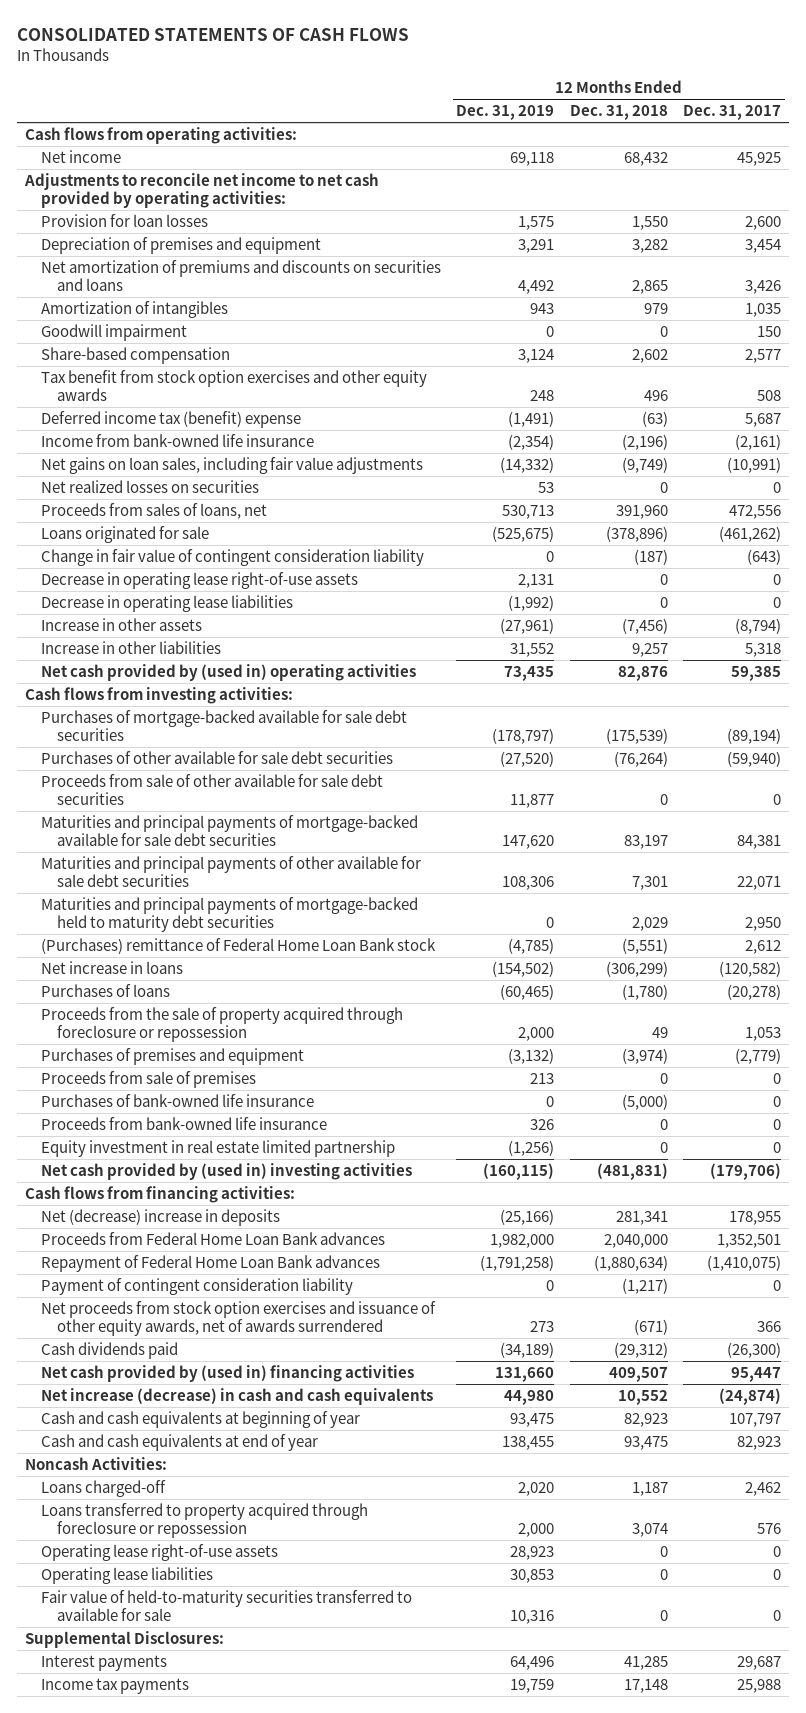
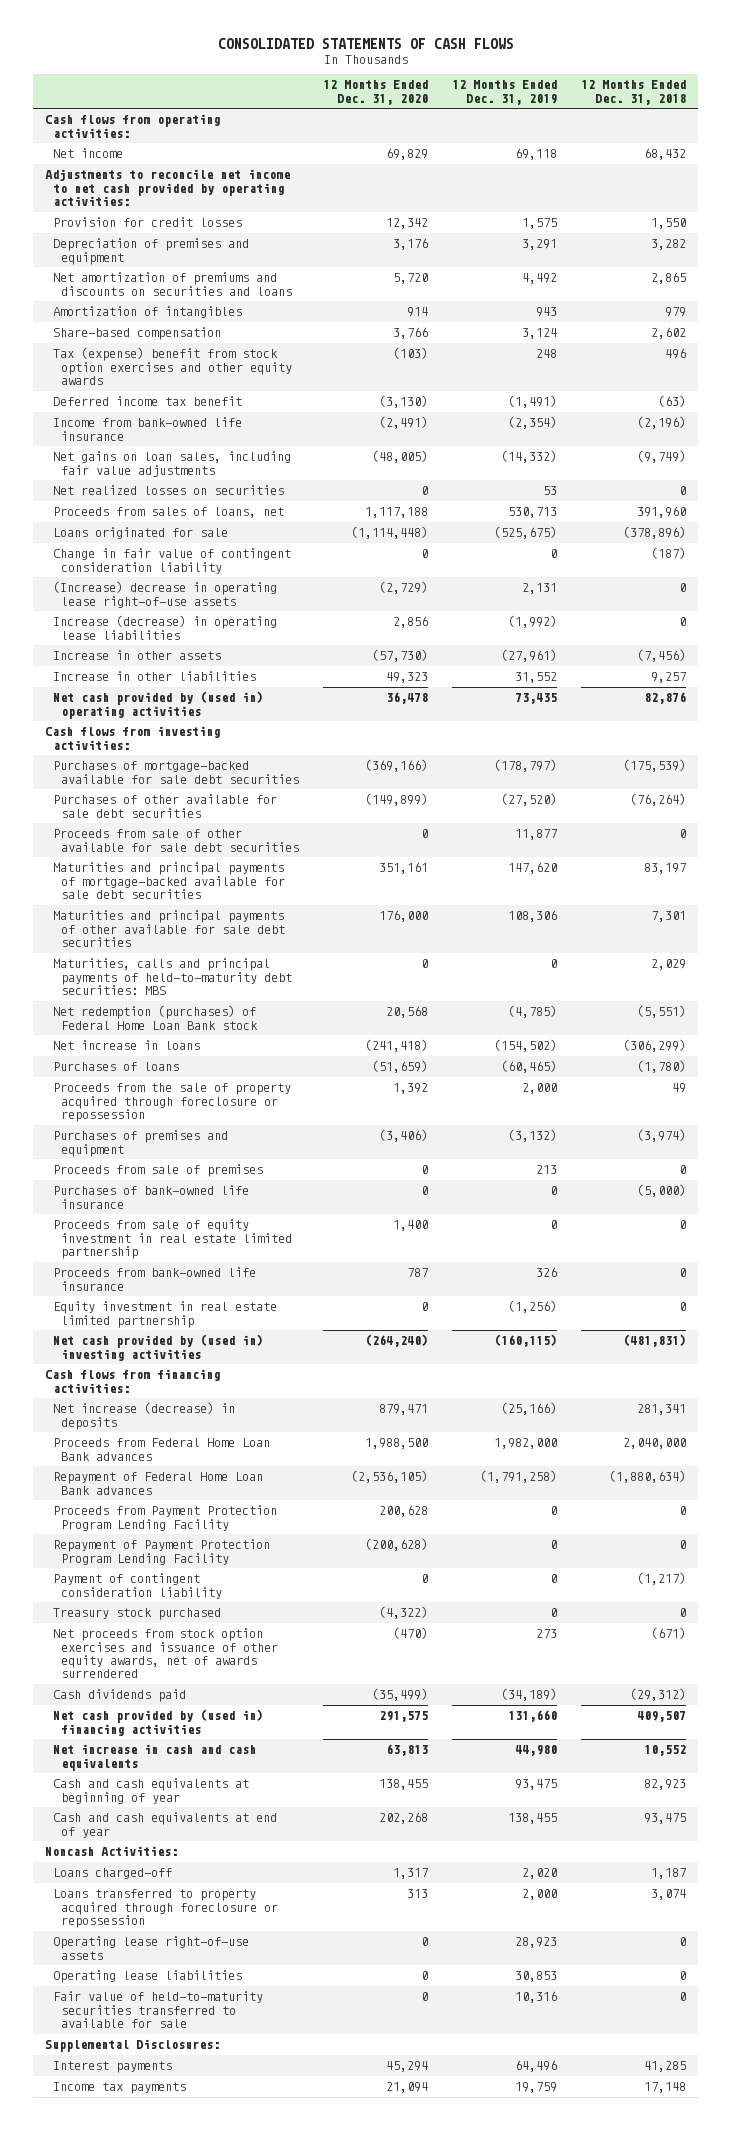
[682,105,781,121] Dec. 31, 2017 -> none
none -> [322,80,428,105] 12 Months Ended Dec. 31, 2020
[41,214,209,228] Provision for loan losses -> [52,217,242,228] Provision for credit losses
[41,324,188,342] Goodwill impairment -> none
[41,370,428,401] Tax benefit from stock option exercises and other equity awards -> [52,347,292,385] Tax (expense) benefit from stock option exercises and other equity awards
[41,411,302,429] Deferred income tax (benefit) expense -> [52,396,242,407] Deferred income tax benefit
[41,572,359,590] Decrease in operating lease right-of-use assets -> [52,581,277,608] (Increase) decrease in operating lease right-of-use assets
[41,595,294,613] Decrease in operating lease liabilities -> [52,615,277,640] Increase (decrease) in operating lease liabilities
[41,897,419,932] Maturities and principal payments of mortgage-backed held to maturity debt securities -> [52,958,292,995] Maturities, calls and principal payments of held-to-maturity debt securities: MBS
[41,938,437,955] (Purchases) remittance of Federal Home Loan Bank stock -> [52,1005,258,1030] Net redemption (purchases) of Federal Home Loan Bank stock
none -> [52,1219,292,1259] Proceeds from sale of equity investment in real estate limited partnership
[41,1209,281,1227] Net (decrease) increase in deposits -> [52,1402,235,1430] Net increase (decrease) in deposits
none -> [52,1505,277,1531] Proceeds from Payment Protection Program Lending Facility
none -> [52,1539,270,1565] Repayment of Payment Protection Program Lending Facility
none -> [52,1608,221,1621] Treasury stock purchased
[41,1388,434,1406] Net increase (decrease) in cash and cash equivalents -> [52,1744,256,1771] Net increase in cash and cash equivalents

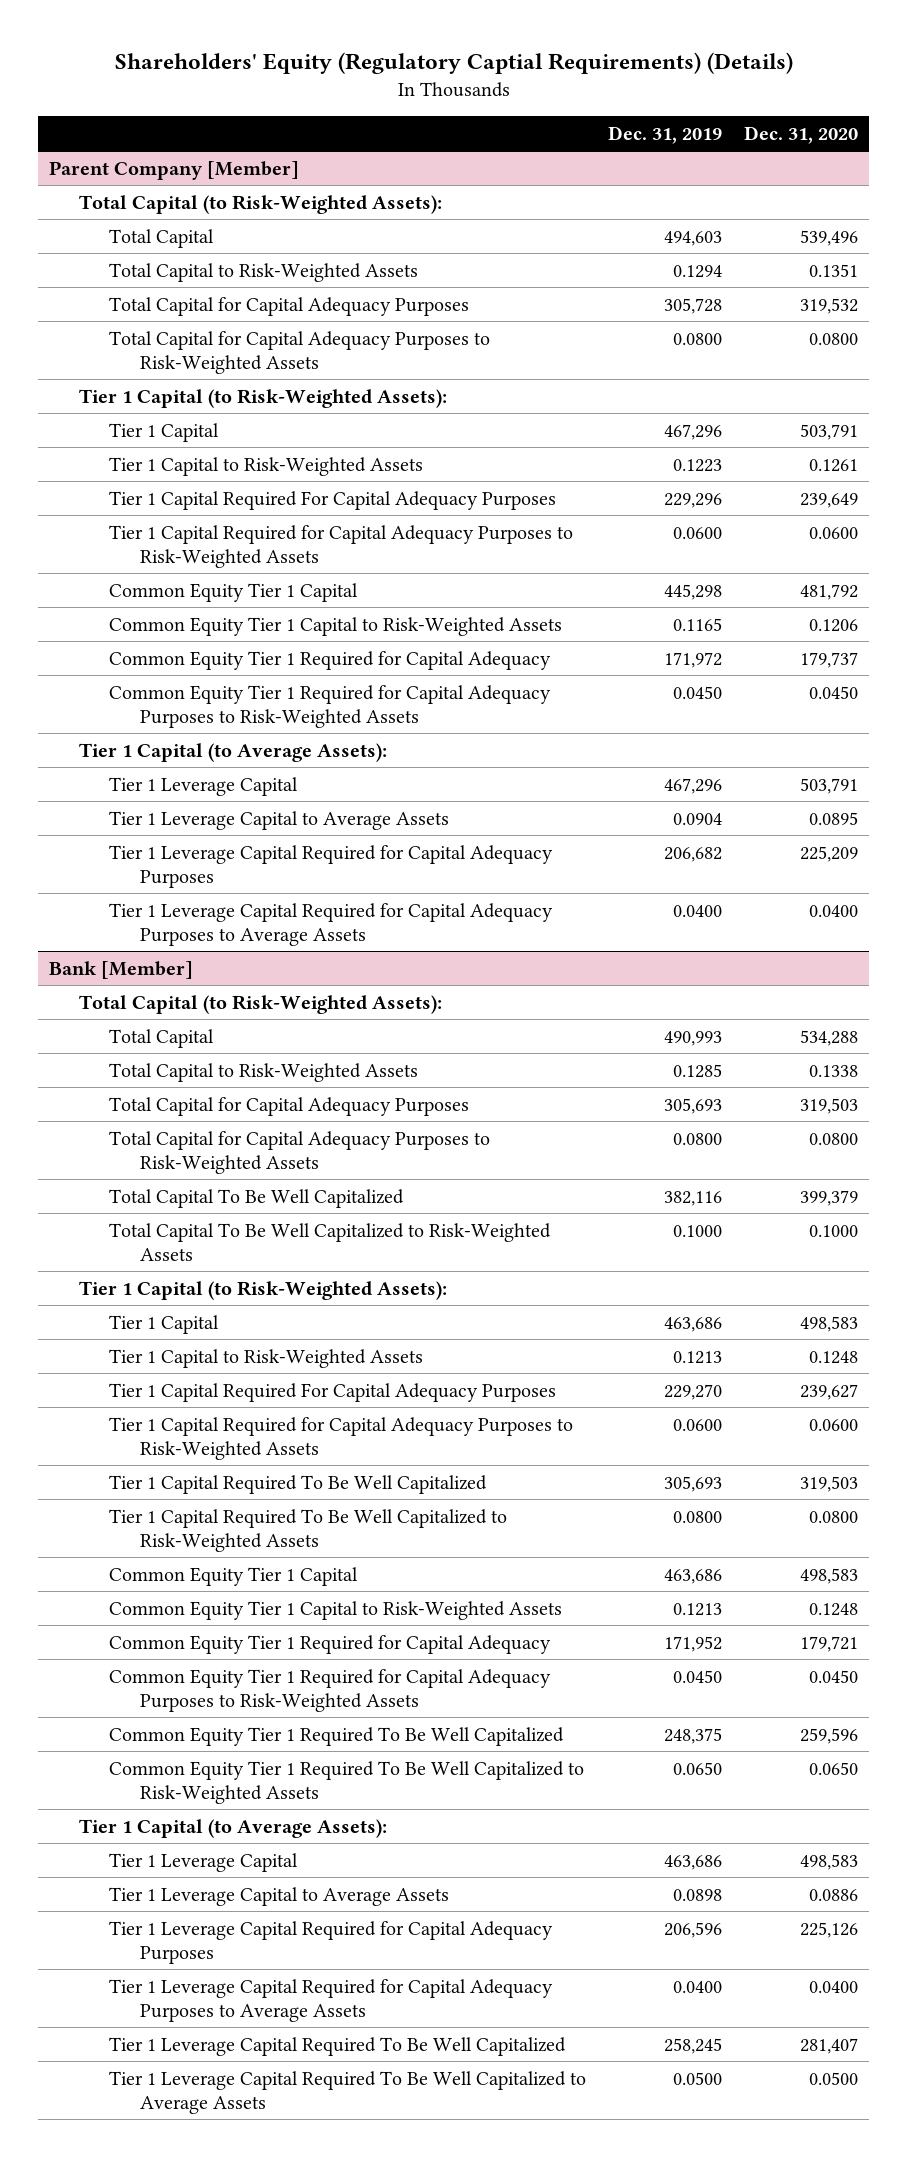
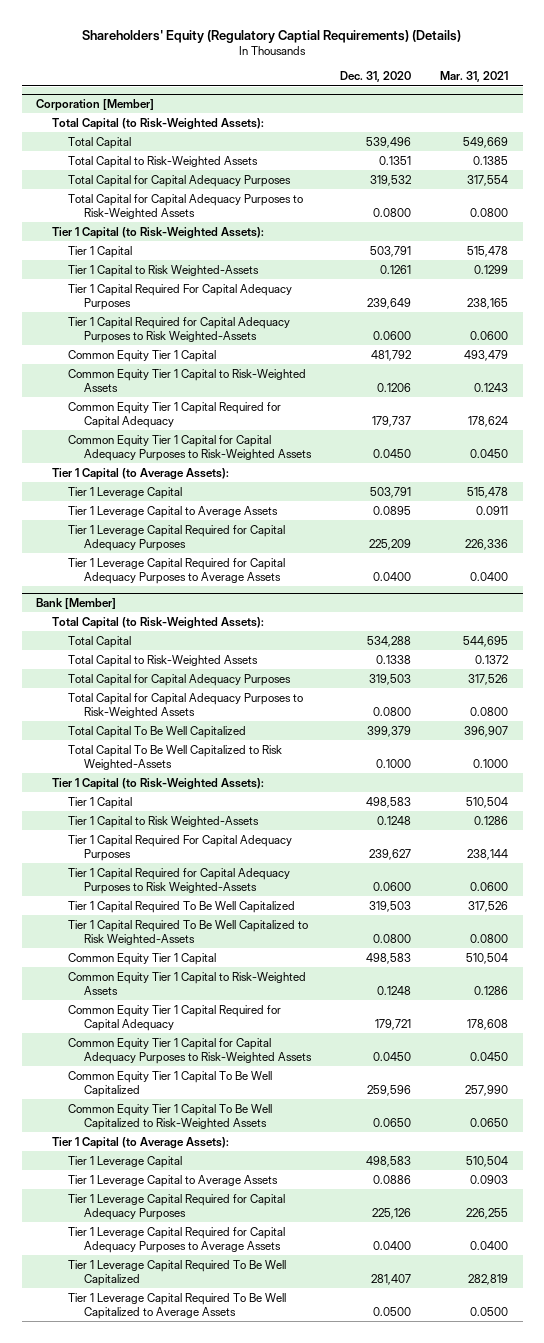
[608,125,723,144] Dec. 31, 2019 -> none
none -> [439,71,508,83] Mar. 31, 2021
[48,160,299,180] Parent Company [Member] -> [36,98,155,111] Corporation [Member]
[109,456,424,476] Tier 1 Capital to Risk-Weighted Assets -> [67,264,259,277] Tier 1 Capital to Risk Weighted-Assets
[109,524,574,568] Tier 1 Capital Required for Capital Adequacy Purposes to Risk-Weighted Assets -> [67,316,290,343] Tier 1 Capital Required for Capital Adequacy Purposes to Risk Weighted-Assets
[109,650,552,670] Common Equity Tier 1 Required for Capital Adequacy -> [67,401,281,428] Common Equity Tier 1 Capital Required for Capital Adequacy
[109,684,552,728] Common Equity Tier 1 Required for Capital Adequacy Purposes to Risk-Weighted Assets -> [67,434,312,461] Common Equity Tier 1 Capital for Capital Adequacy Purposes to Risk-Weighted Assets
[109,1222,552,1261] Total Capital To Be Well Capitalized to Risk-Weighted Assets -> [67,744,282,770] Total Capital To Be Well Capitalized to Risk Weighted-Assets
[109,1348,424,1368] Tier 1 Capital to Risk-Weighted Assets -> [67,815,259,828] Tier 1 Capital to Risk Weighted-Assets
[109,1416,574,1460] Tier 1 Capital Required for Capital Adequacy Purposes to Risk-Weighted Assets -> [67,867,290,894] Tier 1 Capital Required for Capital Adequacy Purposes to Risk Weighted-Assets
[109,1508,508,1552] Tier 1 Capital Required To Be Well Capitalized to Risk-Weighted Assets -> [67,919,308,945] Tier 1 Capital Required To Be Well Capitalized to Risk Weighted-Assets
[109,1634,552,1654] Common Equity Tier 1 Required for Capital Adequacy -> [67,1004,281,1031] Common Equity Tier 1 Capital Required for Capital Adequacy
[109,1668,552,1712] Common Equity Tier 1 Required for Capital Adequacy Purposes to Risk-Weighted Assets -> [67,1037,312,1064] Common Equity Tier 1 Capital for Capital Adequacy Purposes to Risk-Weighted Assets
[109,1726,565,1746] Common Equity Tier 1 Required To Be Well Capitalized -> [67,1070,272,1097] Common Equity Tier 1 Capital To Be Well Capitalized
[109,1760,585,1804] Common Equity Tier 1 Required To Be Well Capitalized to Risk-Weighted Assets -> [67,1103,272,1130] Common Equity Tier 1 Capital To Be Well Capitalized to Risk-Weighted Assets

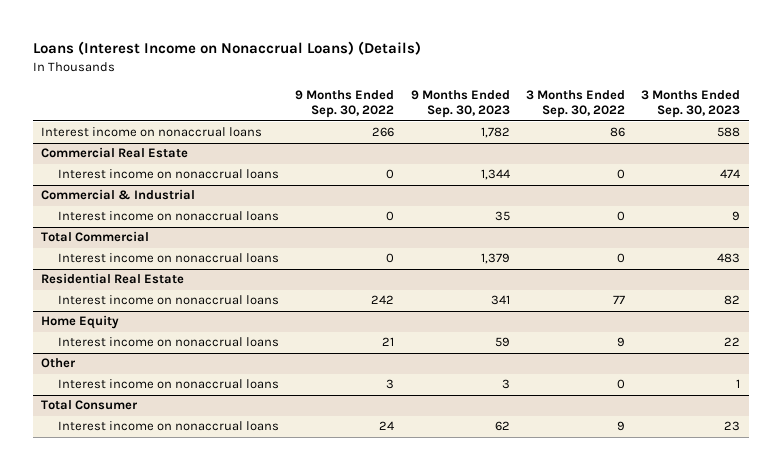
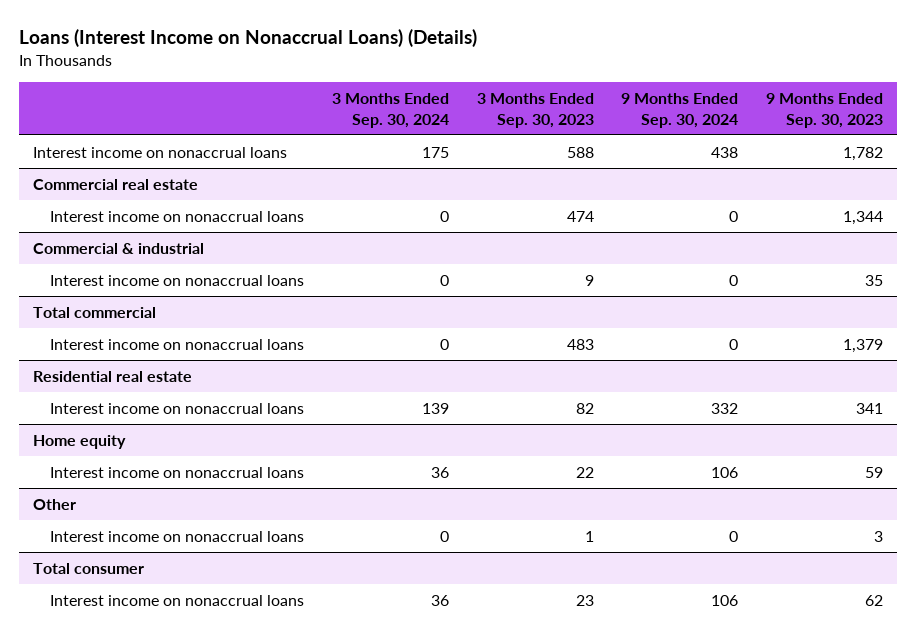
[295,89,395,119] 9 Months Ended Sep. 30, 2022 -> none
[526,89,626,119] 3 Months Ended Sep. 30, 2022 -> none
none -> [331,92,449,128] 3 Months Ended Sep. 30, 2024
none -> [621,92,739,128] 9 Months Ended Sep. 30, 2024
[40,147,188,159] Commercial Real Estate -> [32,178,198,190] Commercial real estate
[40,189,195,201] Commercial & Industrial -> [32,242,204,254] Commercial & industrial
[40,231,149,243] Total Commercial -> [32,306,156,318] Total commercial
[40,273,184,285] Residential Real Estate -> [32,370,192,382] Residential real estate
[40,315,119,330] Home Equity -> [32,434,126,449] Home equity
[40,400,138,411] Total Consumer -> [32,562,144,574] Total consumer

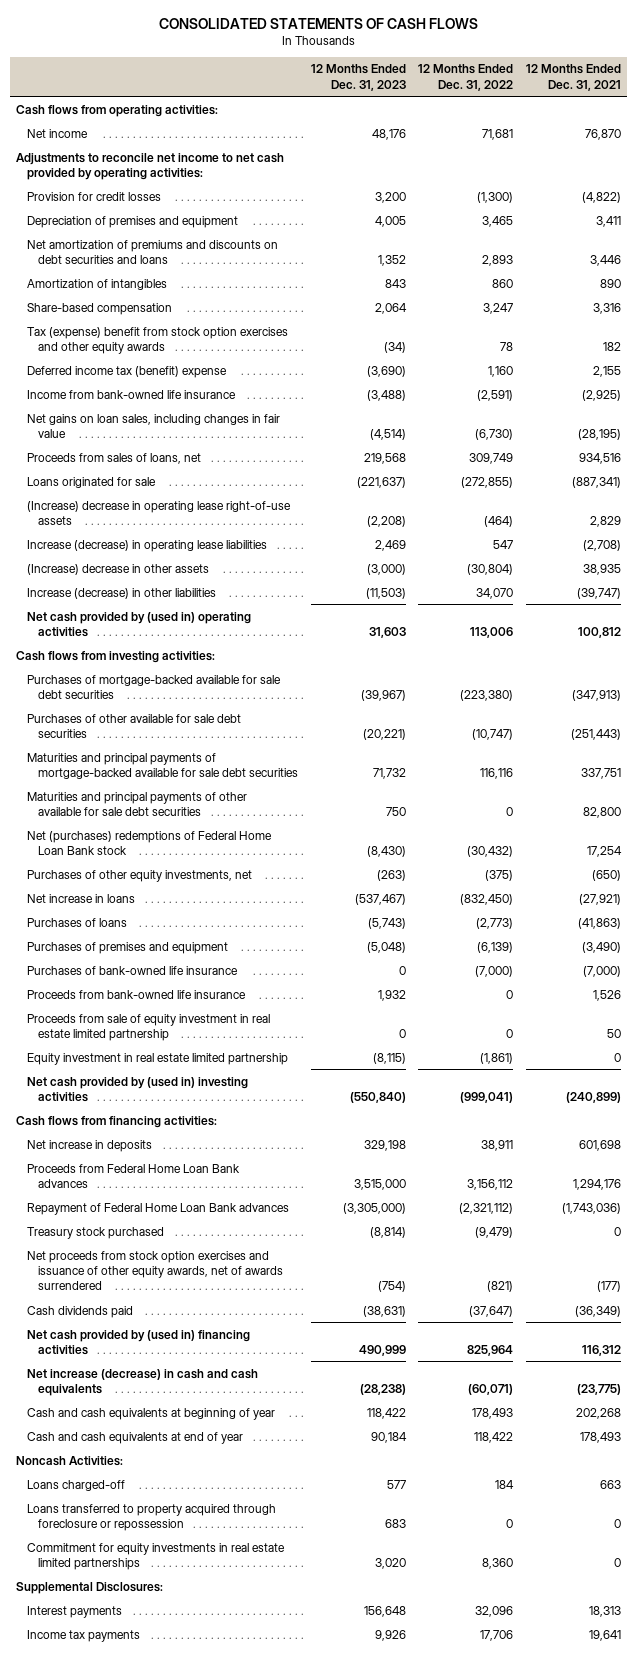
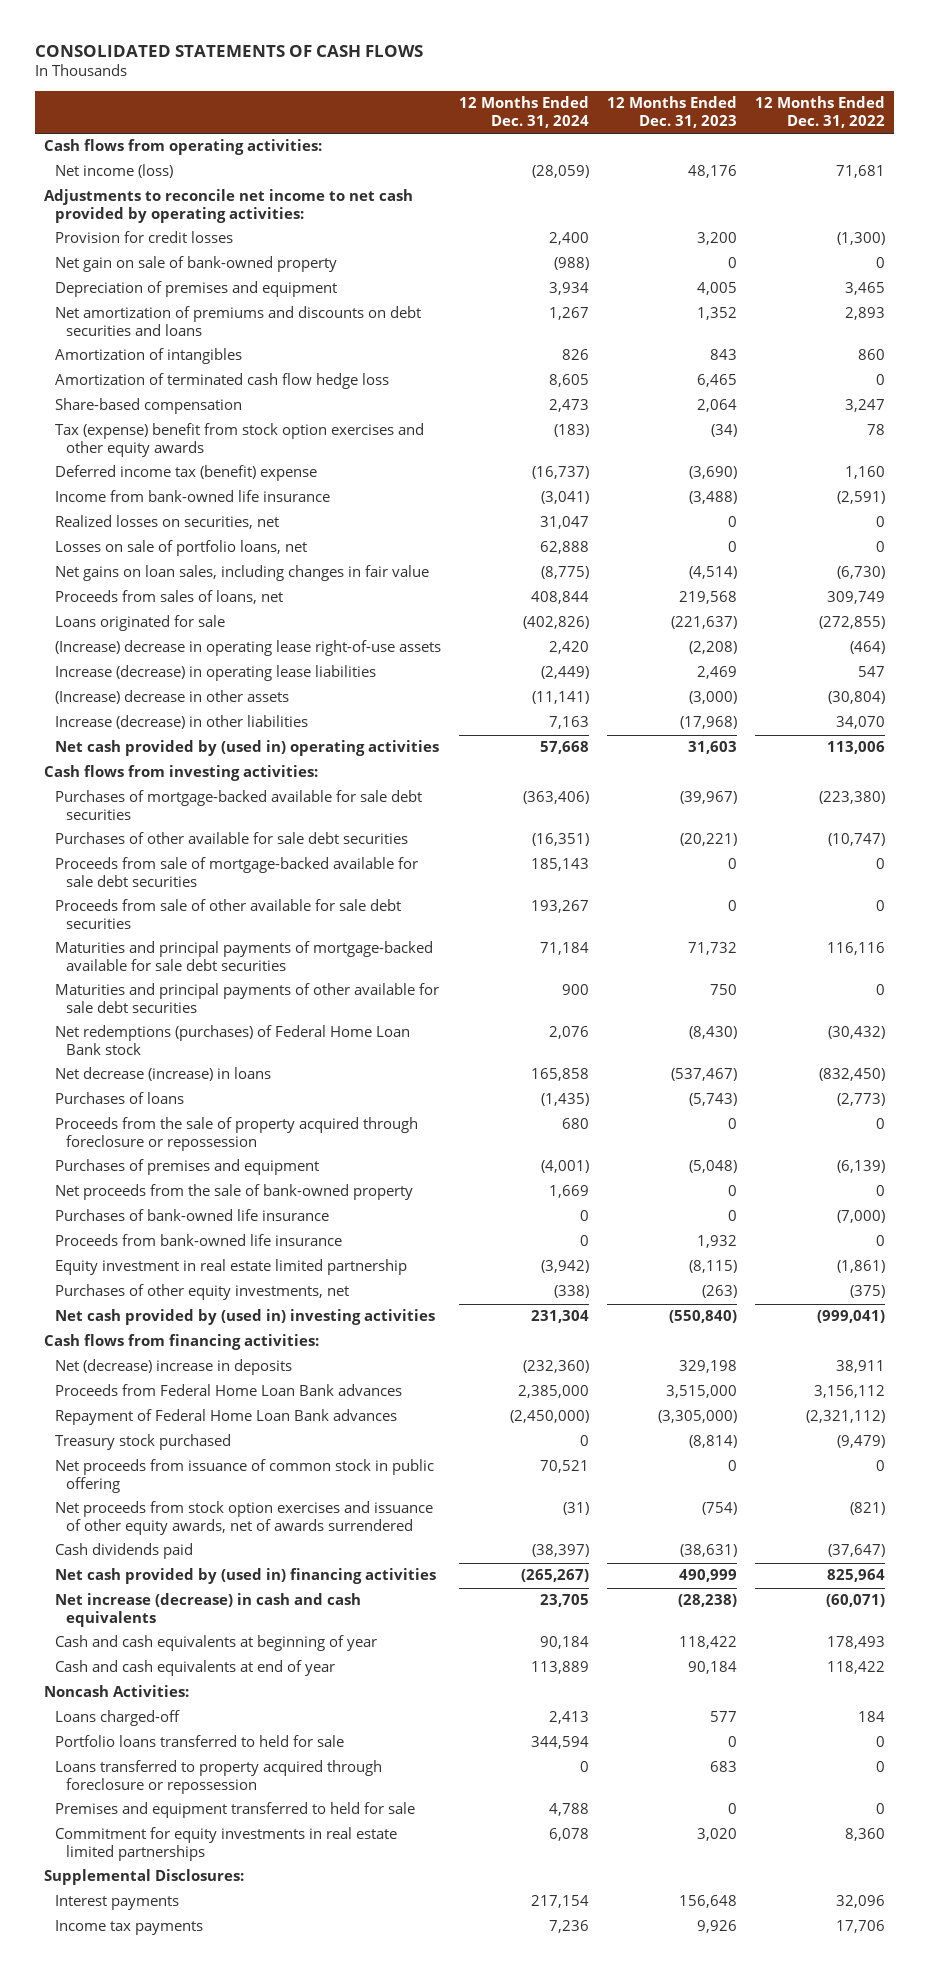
[525,64,621,91] 12 Months Ended Dec. 31, 2021 -> none
none -> [458,96,589,128] 12 Months Ended Dec. 31, 2024
[27,128,89,138] Net income -> [55,164,174,179] Net income (loss)
none -> [55,256,338,273] Net gain on sale of bank-owned property
none -> [55,373,390,390] Amortization of terminated cash flow hedge loss
none -> [55,515,280,530] Realized losses on securities, net
none -> [55,540,308,557] Losses on sale of portfolio loans, net
[365,587,406,599] (11,503) -> [679,716,737,730] (17,968)
none -> [55,857,419,888] Proceeds from sale of mortgage-backed available for sale debt securities
none -> [55,899,402,930] Proceeds from sale of other available for sale debt securities
[27,830,273,855] Net (purchases) redemptions of Federal Home Loan Bank stock -> [55,1025,411,1056] Net redemptions (purchases) of Federal Home Loan Bank stock
[27,893,136,903] Net increase in loans -> [55,1067,272,1082] Net decrease (increase) in loans
none -> [55,1117,419,1152] Proceeds from the sale of property acquired through foreclosure or repossession
none -> [55,1184,414,1201] Net proceeds from the sale of bank-owned property
[27,1013,271,1041] Proceeds from sale of equity investment in real estate limited partnership -> none
[27,869,253,882] Purchases of other equity investments, net -> [55,1284,350,1301] Purchases of other equity investments, net
[27,1139,153,1152] Net increase in deposits -> [55,1359,293,1376] Net (decrease) increase in deposits
none -> [55,1459,435,1494] Net proceeds from issuance of common stock in public offering
none -> [55,1735,345,1748] Portfolio loans transferred to held for sale
none -> [55,1802,416,1819] Premises and equipment transferred to held for sale

